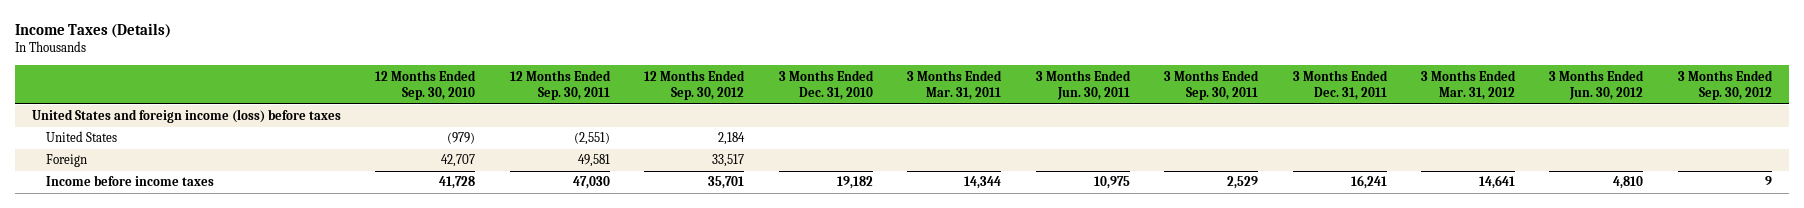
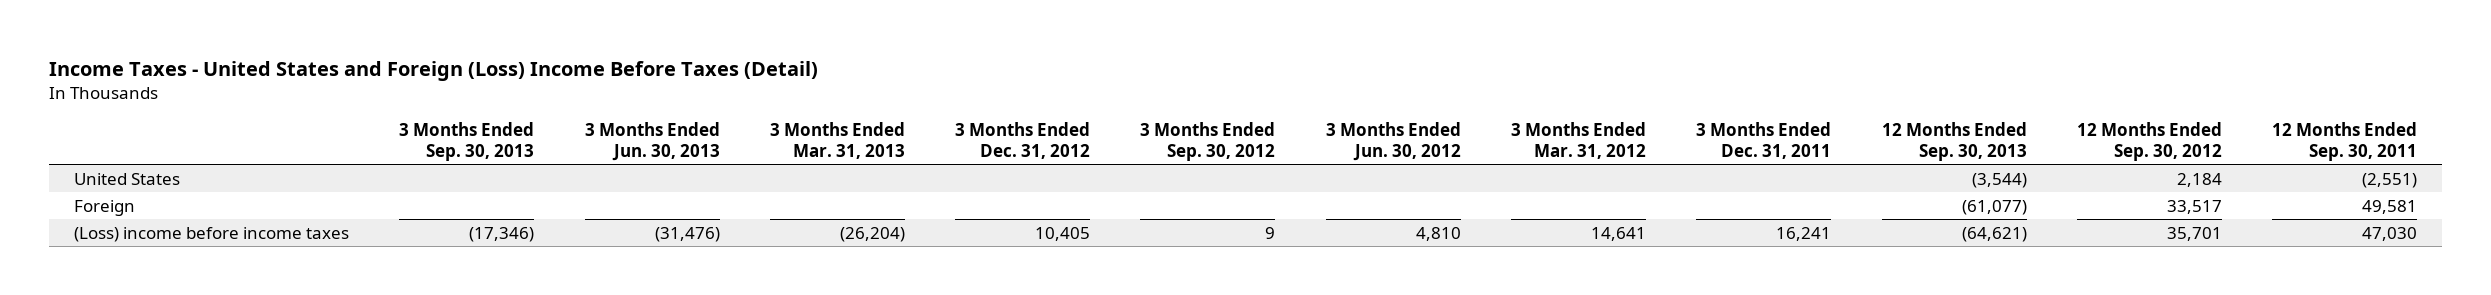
[14,22,171,38] Income Taxes (Details) -> [48,60,818,81] Income Taxes - United States and Foreign (Loss) Income Before Taxes (Detail)
[375,69,477,101] 12 Months Ended Sep. 30, 2010 -> none
[778,69,874,101] 3 Months Ended Dec. 31, 2010 -> none
[907,69,1003,101] 3 Months Ended Mar. 31, 2011 -> none
[1035,69,1131,101] 3 Months Ended Jun. 30, 2011 -> none
[1164,69,1260,101] 3 Months Ended Sep. 30, 2011 -> none
none -> [399,121,535,161] 3 Months Ended Sep. 30, 2013
none -> [584,121,720,161] 3 Months Ended Jun. 30, 2013
none -> [769,121,905,159] 3 Months Ended Mar. 31, 2013
none -> [955,121,1091,159] 3 Months Ended Dec. 31, 2012
none -> [1881,121,2027,161] 12 Months Ended Sep. 30, 2013
[31,109,341,124] United States and foreign income (loss) before taxes -> none
[45,175,214,187] Income before income taxes -> [73,226,349,242] (Loss) income before income taxes

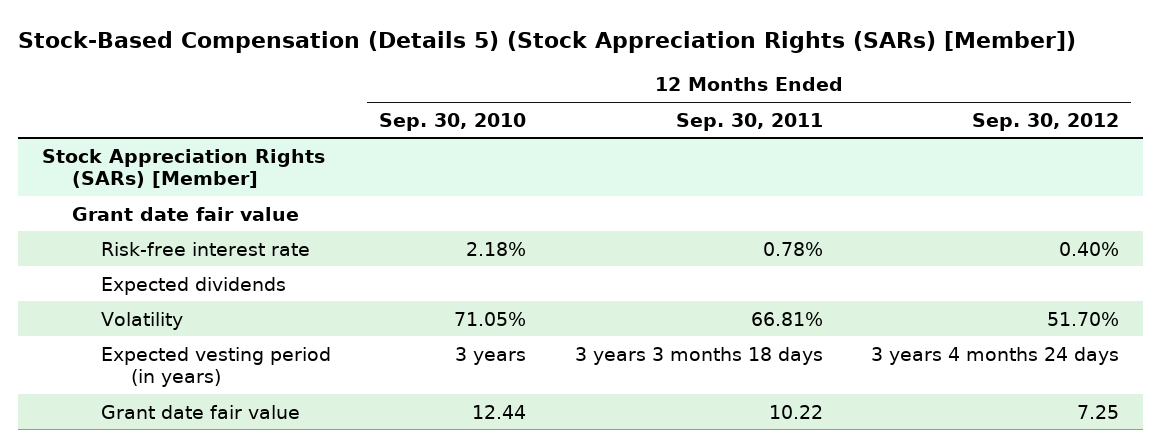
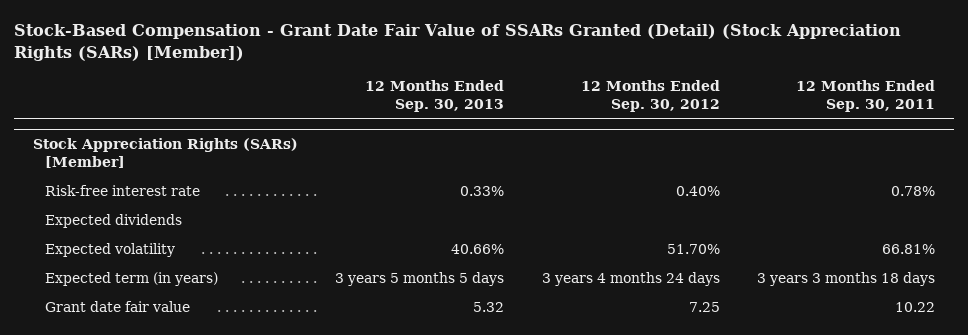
[17,30,1076,53] Stock-Based Compensation (Details 5) (Stock Appreciation Rights (SARs) [Member]) -> [14,24,902,61] Stock-Based Compensation - Grant Date Fair Value of SSARs Granted (Detail) (Stock Appreciation Rights (SARs) [Member])
[379,112,527,131] Sep. 30, 2010 -> none
none -> [365,80,505,113] 12 Months Ended Sep. 30, 2013
[71,206,299,221] Grant date fair value -> none
[101,311,184,330] Volatility -> [44,242,175,257] Expected volatility
[101,346,332,388] Expected vesting period (in years) -> [44,271,218,286] Expected term (in years)

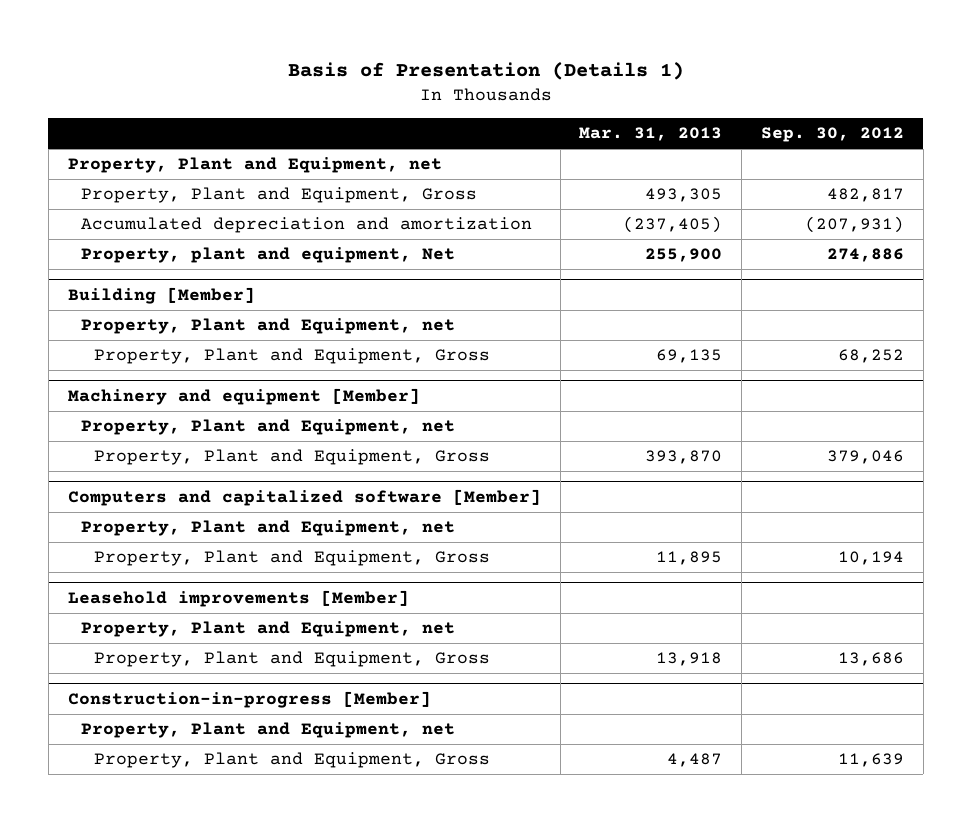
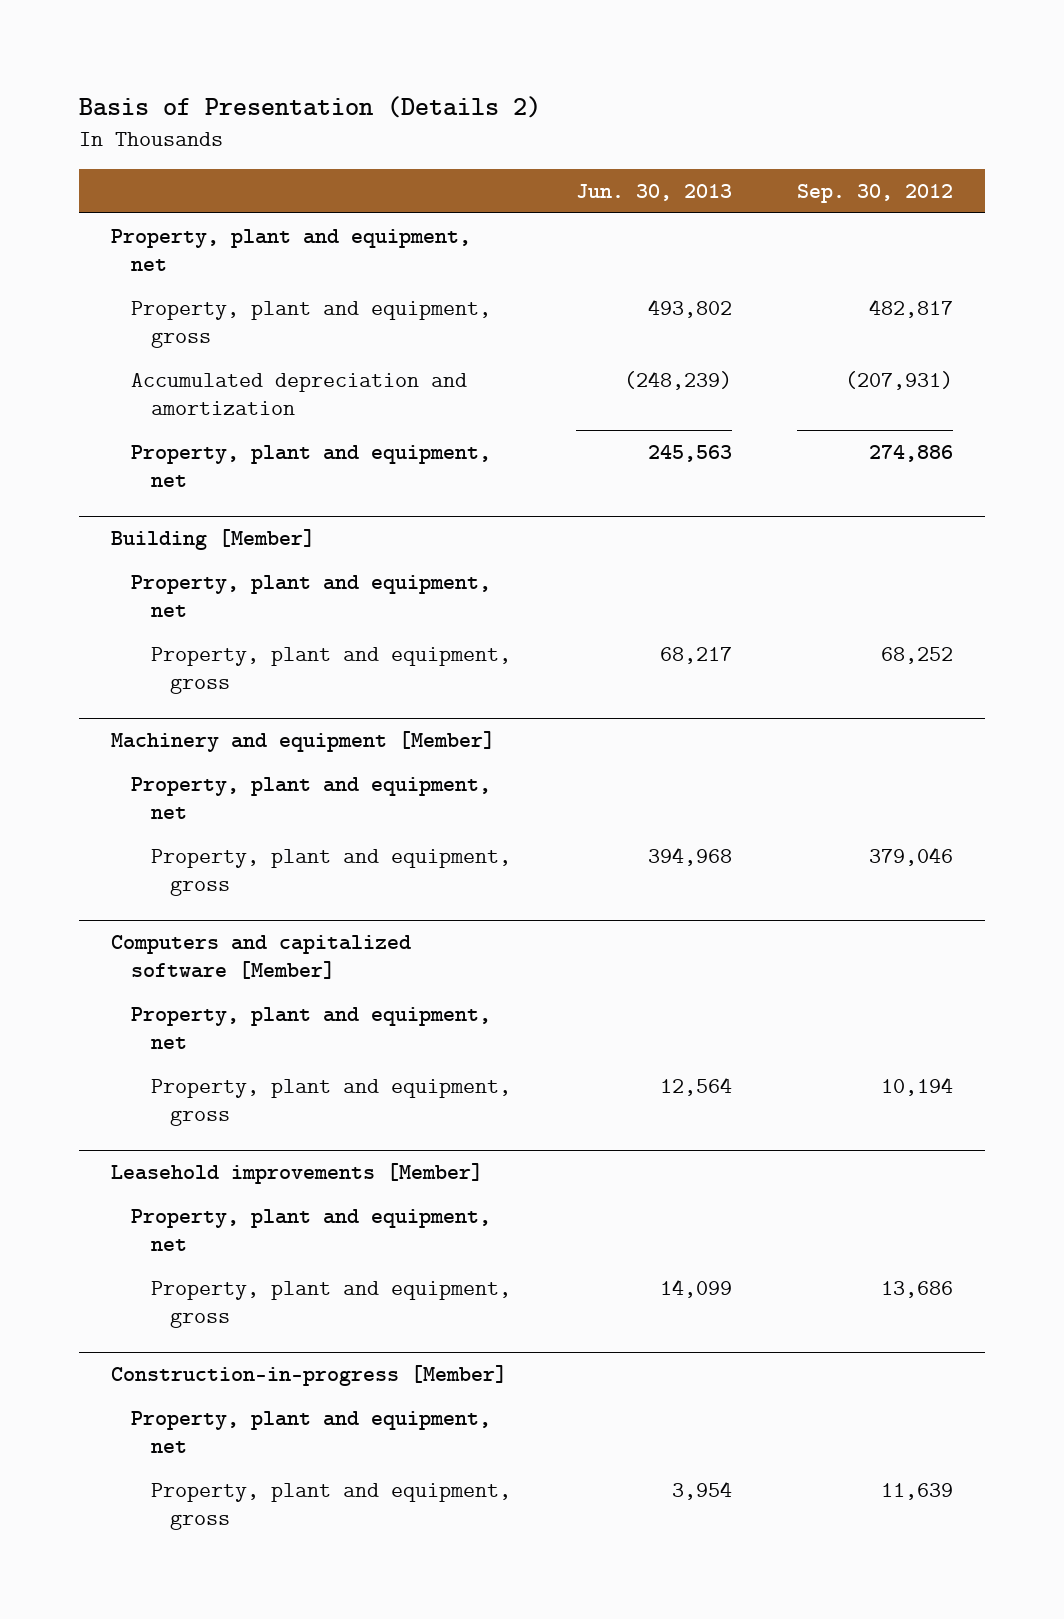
[287,62,684,81] Basis of Presentation (Details 1) -> [78,95,541,118] Basis of Presentation (Details 2)
[579,127,723,142] Mar. 31, 2013 -> none
none -> [575,183,732,201] Jun. 30, 2013
[67,157,442,174] Property, Plant and Equipment, net -> [111,229,472,272] Property, plant and equipment, net
[80,187,477,204] Property, Plant and Equipment, Gross -> [131,301,492,349] Property, plant and equipment, gross
[80,247,455,264] Property, plant and equipment, Net -> [131,445,492,488] Property, plant and equipment, net
[80,318,455,335] Property, Plant and Equipment, net -> [131,575,492,618] Property, plant and equipment, net
[94,348,491,365] Property, Plant and Equipment, Gross -> [150,647,511,695] Property, plant and equipment, gross
[80,419,455,436] Property, Plant and Equipment, net -> [131,777,492,820] Property, plant and equipment, net
[94,449,491,466] Property, Plant and Equipment, Gross -> [150,849,511,897] Property, plant and equipment, gross
[80,520,455,537] Property, Plant and Equipment, net -> [131,1007,492,1050] Property, plant and equipment, net
[94,550,491,567] Property, Plant and Equipment, Gross -> [150,1079,511,1127] Property, plant and equipment, gross
[80,621,455,638] Property, Plant and Equipment, net -> [131,1209,492,1252] Property, plant and equipment, net
[94,651,491,668] Property, Plant and Equipment, Gross -> [150,1281,511,1329] Property, plant and equipment, gross
[80,722,455,739] Property, Plant and Equipment, net -> [131,1411,492,1454] Property, plant and equipment, net
[94,752,491,769] Property, Plant and Equipment, Gross -> [150,1483,511,1531] Property, plant and equipment, gross

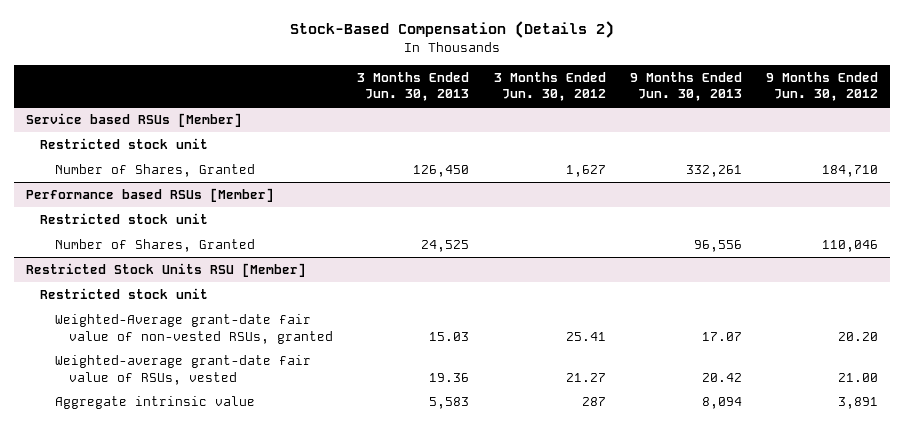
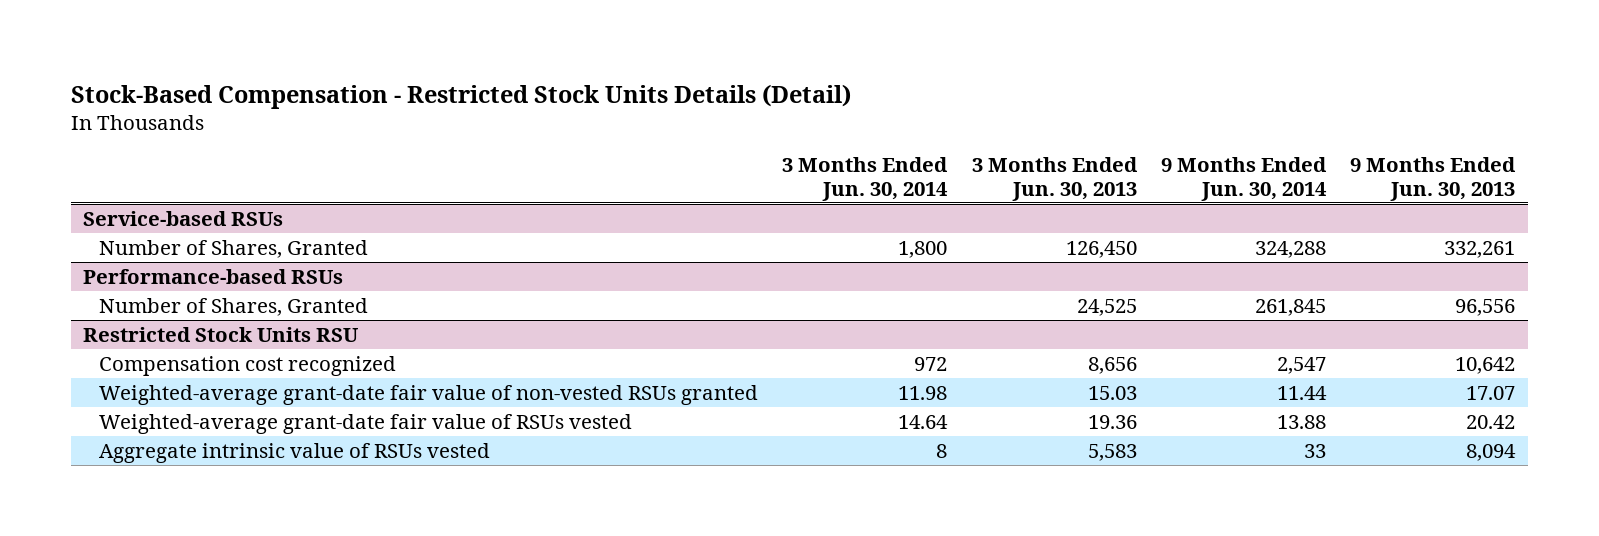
[289,20,614,38] Stock-Based Compensation (Details 2) -> [70,83,851,109] Stock-Based Compensation - Restricted Stock Units Details (Detail)
[493,71,606,102] 3 Months Ended Jun. 30, 2012 -> none
[766,71,879,102] 9 Months Ended Jun. 30, 2012 -> none
none -> [782,157,949,201] 3 Months Ended Jun. 30, 2014
none -> [1161,157,1328,201] 9 Months Ended Jun. 30, 2014
[40,137,209,149] Restricted stock unit -> none
[25,112,242,127] Service based RSUs [Member] -> [83,210,284,226] Service-based RSUs
[40,212,209,224] Restricted stock unit -> none
[25,187,274,202] Performance based RSUs [Member] -> [83,268,344,284] Performance-based RSUs
[40,287,209,299] Restricted stock unit -> none
[25,262,306,277] Restricted Stock Units RSU [Member] -> [83,326,359,342] Restricted Stock Units RSU
none -> [98,355,396,376] Compensation cost recognized
[54,313,334,344] Weighted-Average grant-date fair value of non-vested RSUs, granted -> [98,384,758,405] Weighted-average grant-date fair value of non-vested RSUs granted
[54,354,311,385] Weighted-average grant-date fair value of RSUs, vested -> [98,413,632,434] Weighted-average grant-date fair value of RSUs vested
[54,395,255,409] Aggregate intrinsic value -> [98,442,490,463] Aggregate intrinsic value of RSUs vested

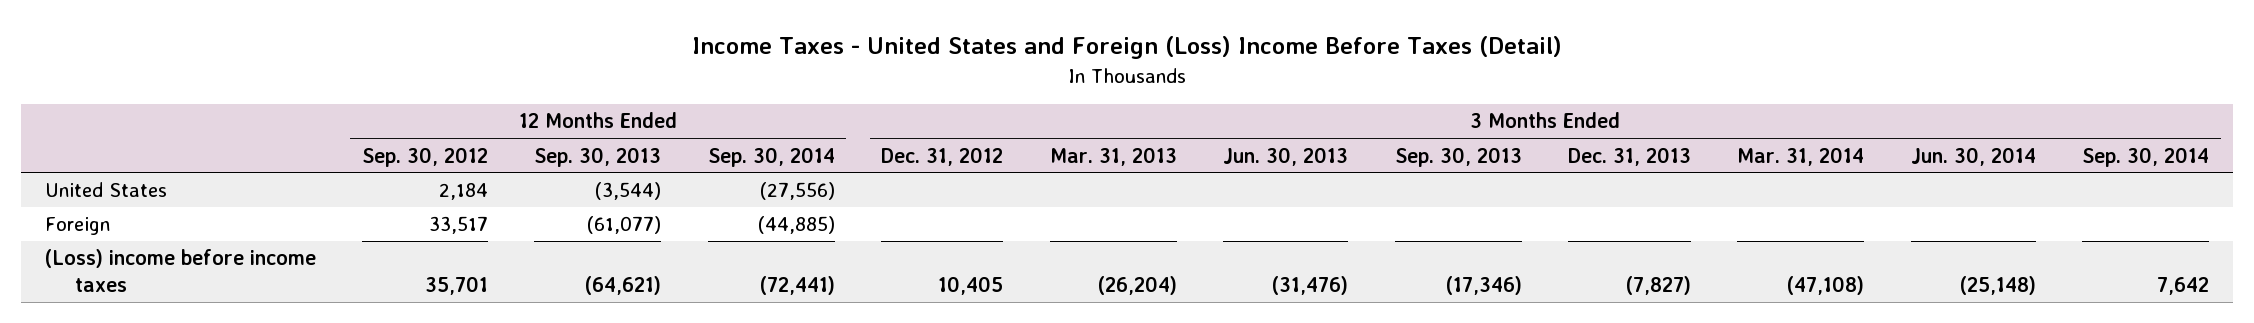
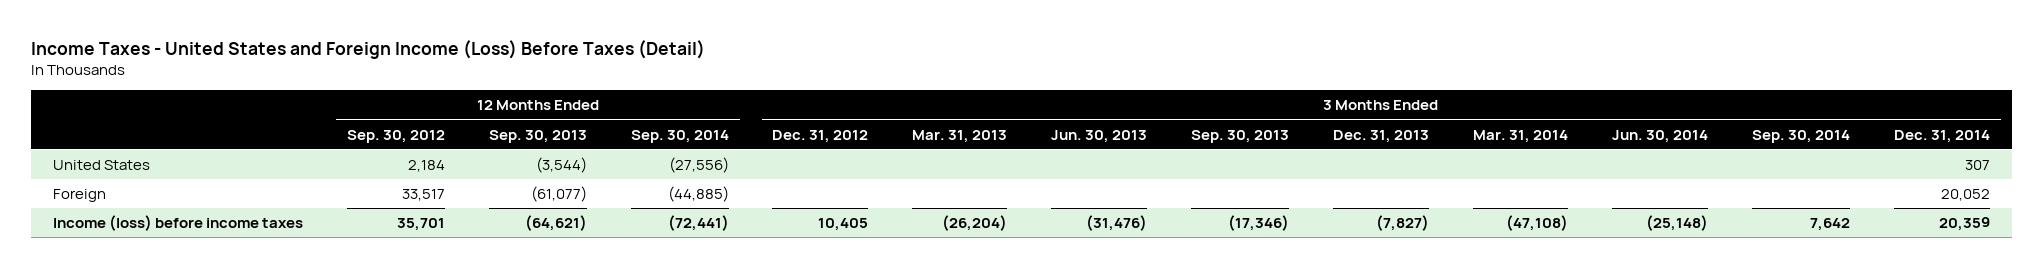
[691,36,1562,60] Income Taxes - United States and Foreign (Loss) Income Before Taxes (Detail) -> [30,39,705,59] Income Taxes - United States and Foreign Income (Loss) Before Taxes (Detail)
none -> [1893,129,1990,143] Dec. 31, 2014
[44,249,316,292] (Loss) income before income taxes -> [52,215,303,232] Income (loss) before income taxes

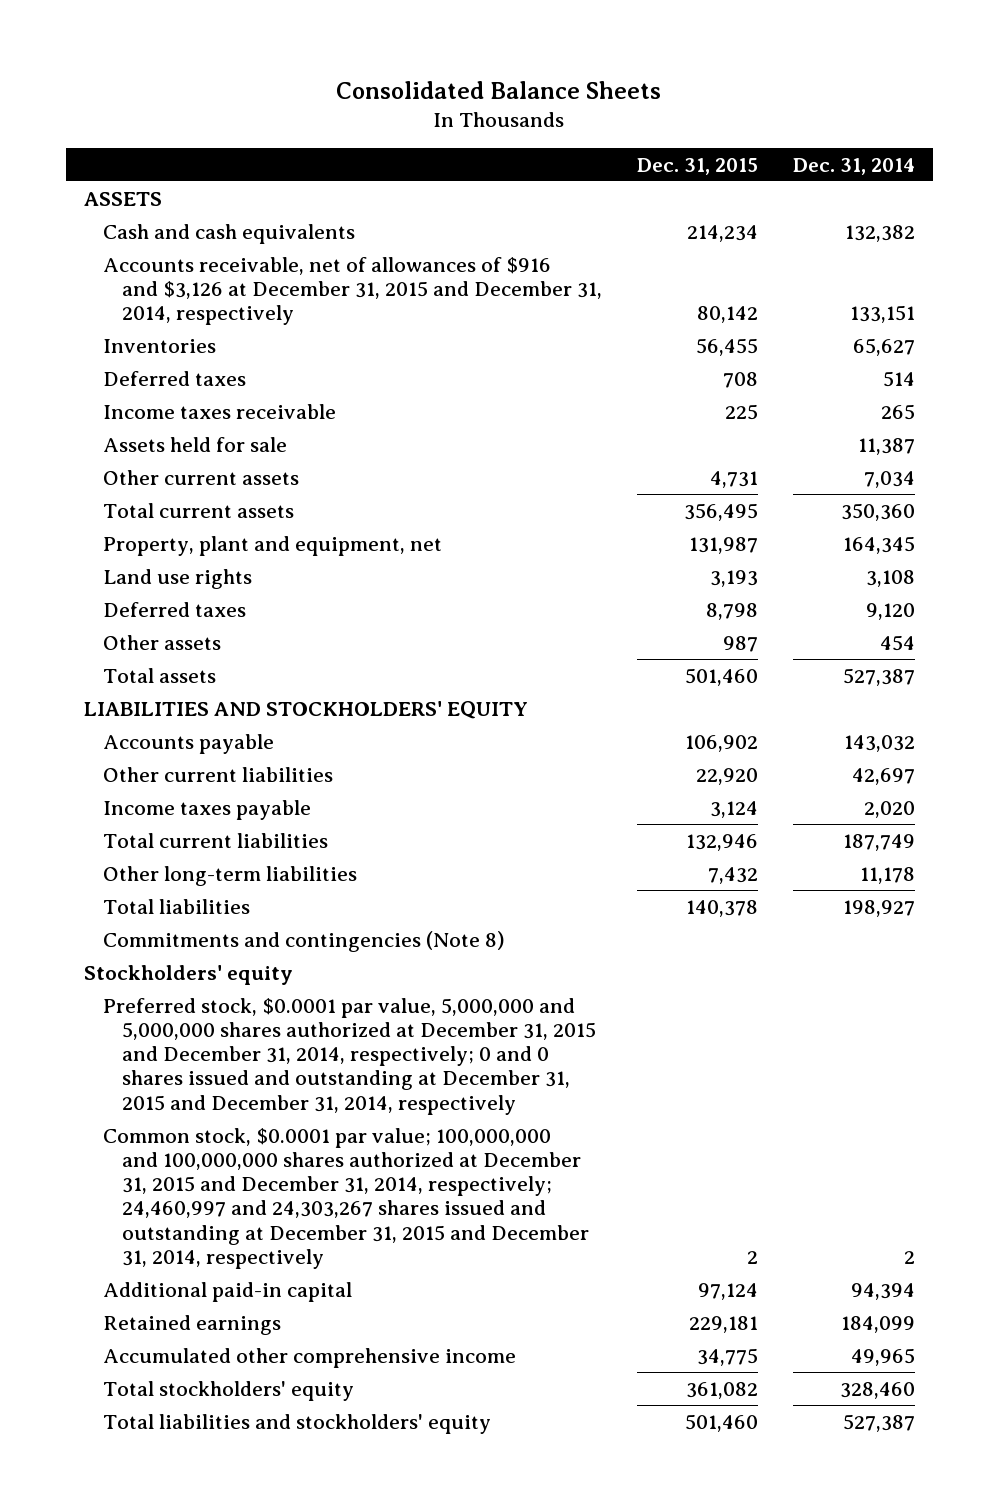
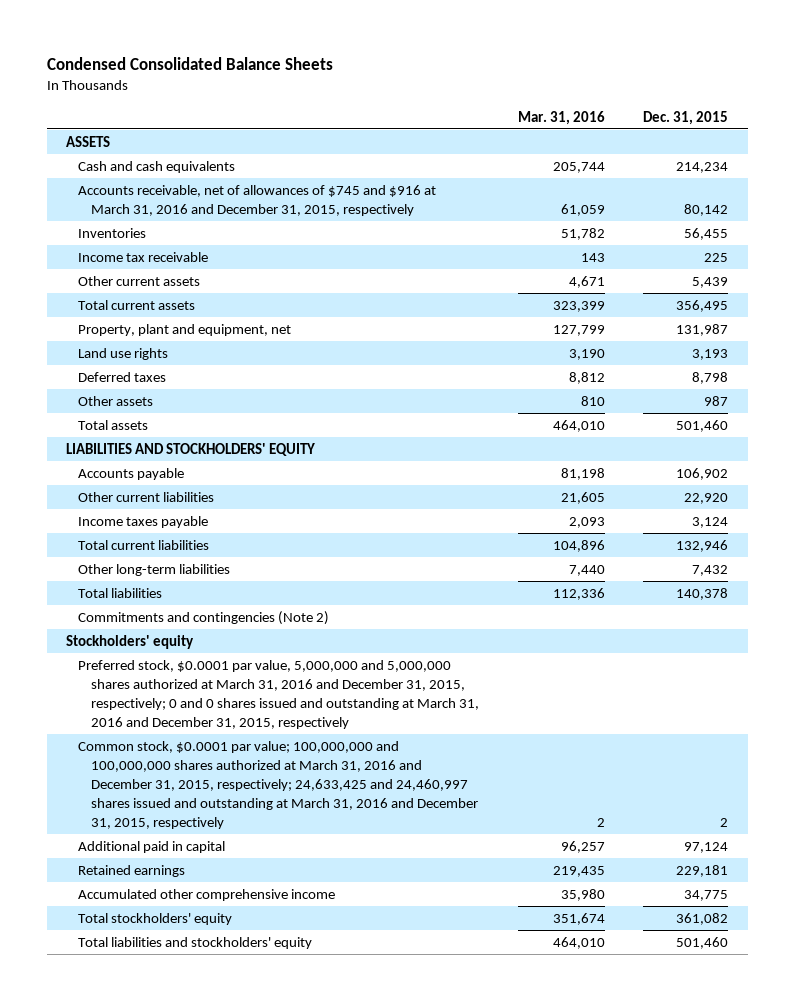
[336,80,662,99] Consolidated Balance Sheets -> [46,56,333,70] Condensed Consolidated Balance Sheets
[793,157,916,175] Dec. 31, 2014 -> none
none -> [517,110,605,125] Mar. 31, 2016
[102,256,602,326] Accounts receivable, net of allowances of $916 and $3,126 at December 31, 2015 and December 31, 2014, respectively -> [78,184,437,216] Accounts receivable, net of allowances of $745 and $916 at March 31, 2016 and December 31, 2015, respectively
[102,370,246,386] Deferred taxes -> none
[102,436,287,452] Assets held for sale -> none
[102,403,336,419] Income taxes receivable -> [78,251,209,262] Income tax receivable
[710,470,759,488] 4,731 -> [692,276,729,288] 5,439
[102,930,505,952] Commitments and contingencies (Note 8) -> [78,610,330,625] Commitments and contingencies (Note 2)
[102,997,596,1115] Preferred stock, $0.0001 par value, 5,000,000 and 5,000,000 shares authorized at December 31, 2015 and December 31, 2014, respectively; 0 and 0 shares issued and outstanding at December 31, 2015 and December 31, 2014, respectively -> [78,659,480,730] Preferred stock, $0.0001 par value, 5,000,000 and 5,000,000 shares authorized at March 31, 2016 and December 31, 2015, respectively; 0 and 0 shares issued and outstanding at March 31, 2016 and December 31, 2015, respectively
[102,1127,589,1269] Common stock, $0.0001 par value; 100,000,000 and 100,000,000 shares authorized at December 31, 2015 and December 31, 2014, respectively; 24,460,997 and 24,303,267 shares issued and outstanding at December 31, 2015 and December 31, 2014, respectively -> [78,740,479,830] Common stock, $0.0001 par value; 100,000,000 and 100,000,000 shares authorized at March 31, 2016 and December 31, 2015, respectively; 24,633,425 and 24,460,997 shares issued and outstanding at March 31, 2016 and December 31, 2015, respectively
[102,1281,352,1302] Additional paid-in capital -> [78,840,226,853] Additional paid in capital

